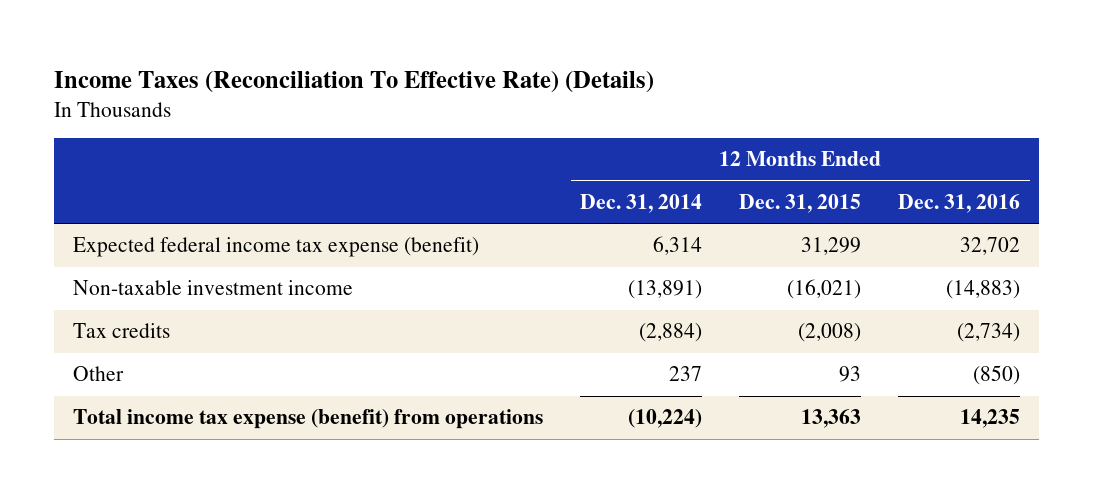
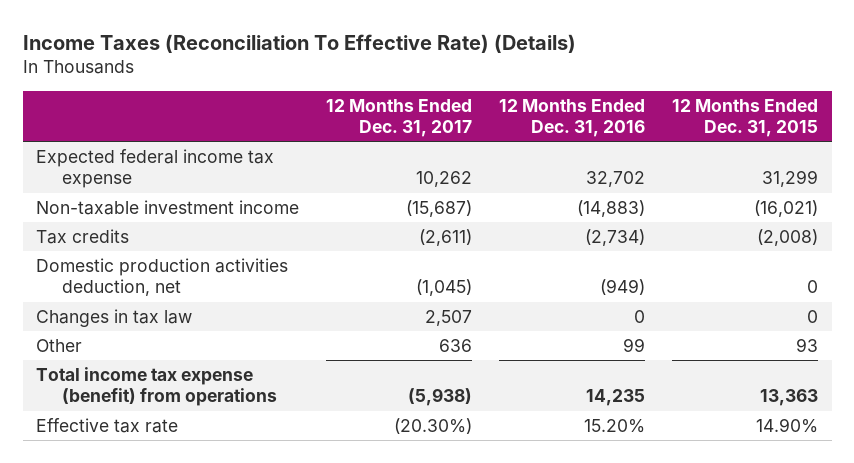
[580,194,703,214] Dec. 31, 2014 -> none
none -> [326,98,473,138] 12 Months Ended Dec. 31, 2017
[72,237,479,258] Expected federal income tax expense (benefit) -> [36,149,275,189] Expected federal income tax expense
none -> [36,258,289,297] Domestic production activities deduction, net
none -> [36,309,193,328] Changes in tax law
[973,365,1021,386] (850) -> [623,338,646,353] 99
none -> [36,418,179,434] Effective tax rate

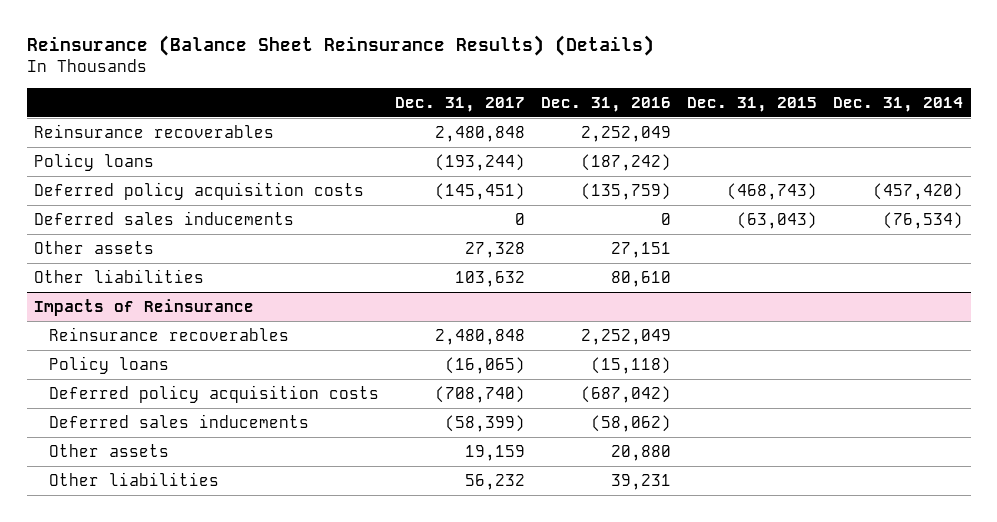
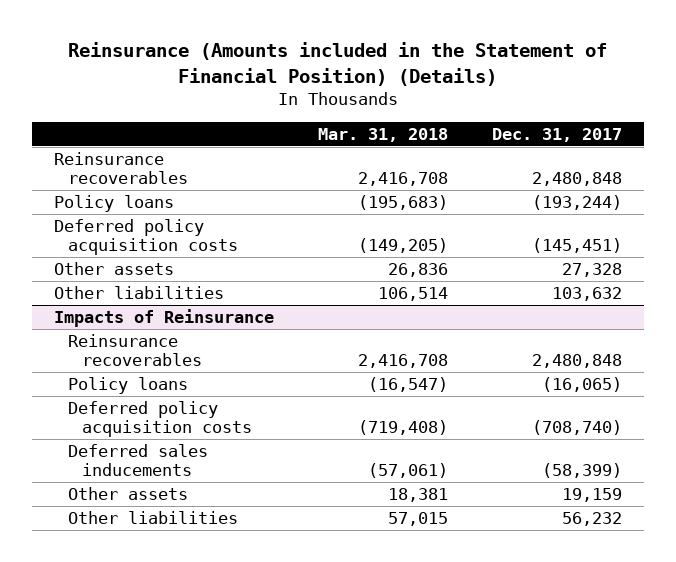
[26,34,654,56] Reinsurance (Balance Sheet Reinsurance Results) (Details) -> [68,42,608,86] Reinsurance (Amounts included in the Statement of Financial Position) (Details)
[540,96,671,112] Dec. 31, 2016 -> none
[686,96,817,112] Dec. 31, 2015 -> none
[832,96,963,112] Dec. 31, 2014 -> none
none -> [318,127,449,142] Mar. 31, 2018
[34,211,295,226] Deferred sales inducements -> none

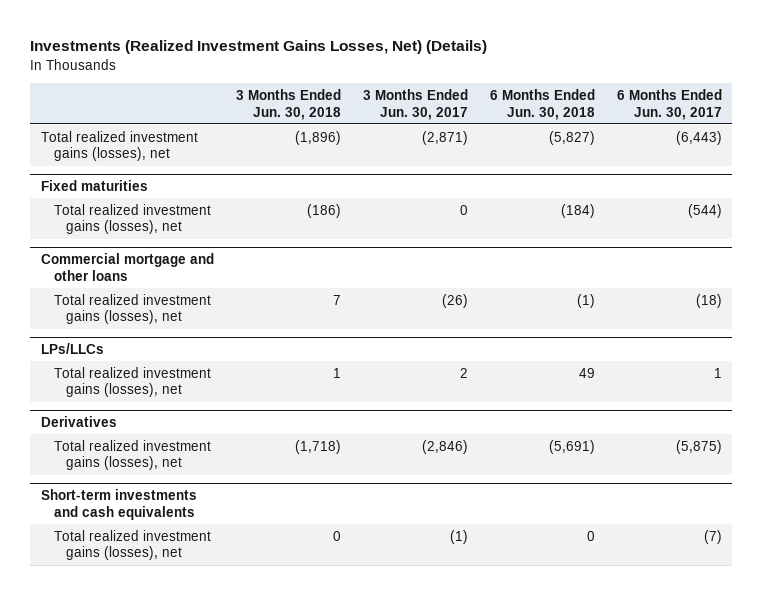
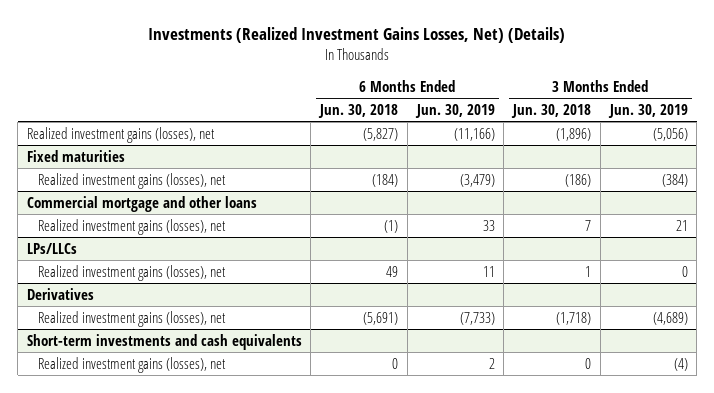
[362,88,468,120] 3 Months Ended Jun. 30, 2017 -> none
[616,88,722,120] 6 Months Ended Jun. 30, 2017 -> none
none -> [414,104,495,119] Jun. 30, 2019
none -> [607,104,688,119] Jun. 30, 2019
[41,130,199,162] Total realized investment gains (losses), net -> [26,126,215,143] Realized investment gains (losses), net
[53,203,211,235] Total realized investment gains (losses), net -> [37,172,226,189] Realized investment gains (losses), net
[53,293,211,325] Total realized investment gains (losses), net -> [37,218,226,235] Realized investment gains (losses), net
[53,366,211,398] Total realized investment gains (losses), net -> [37,264,226,281] Realized investment gains (losses), net
[53,439,211,471] Total realized investment gains (losses), net -> [37,310,226,327] Realized investment gains (losses), net
[53,529,211,561] Total realized investment gains (losses), net -> [37,356,226,373] Realized investment gains (losses), net

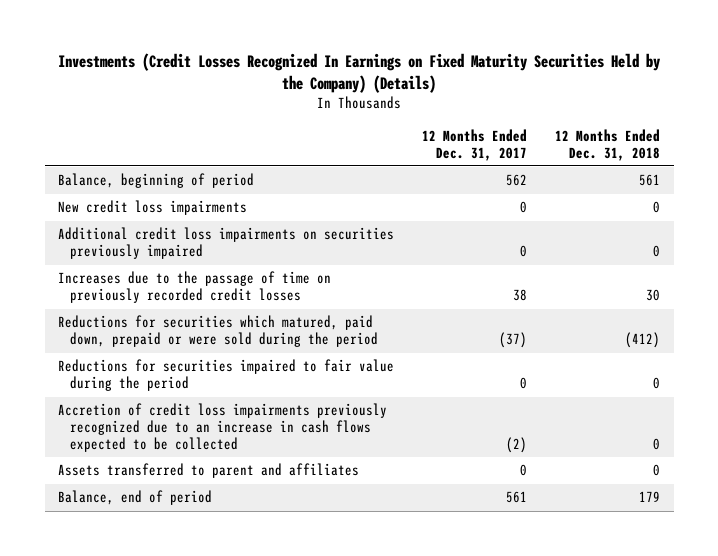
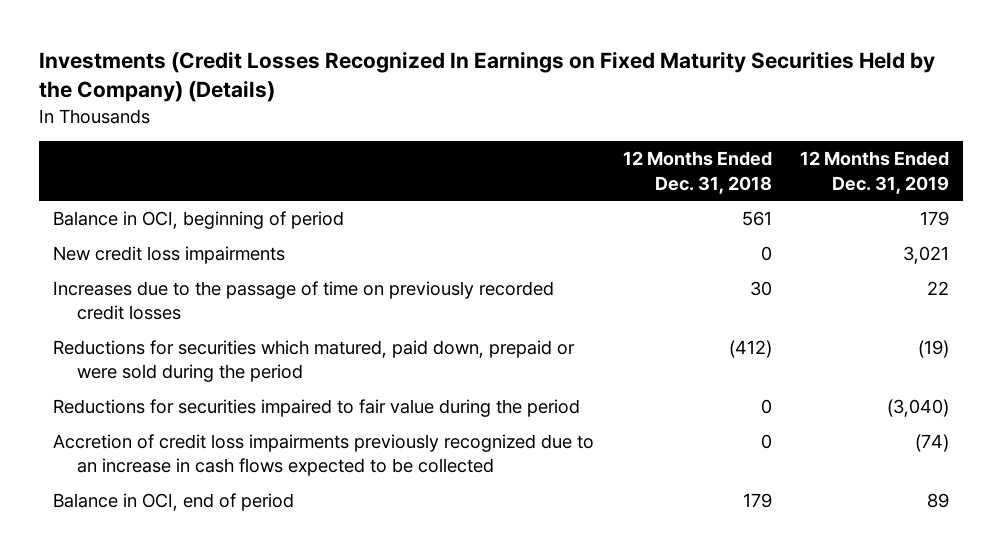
[422,128,528,161] 12 Months Ended Dec. 31, 2017 -> none
none -> [799,151,949,194] 12 Months Ended Dec. 31, 2019
[58,173,255,189] Balance, beginning of period -> [53,211,345,230] Balance in OCI, beginning of period
[58,227,395,260] Additional credit loss impairments on securities previously impaired -> none
[58,463,360,479] Assets transferred to parent and affiliates -> none
[58,490,213,506] Balance, end of period -> [53,493,295,512] Balance in OCI, end of period

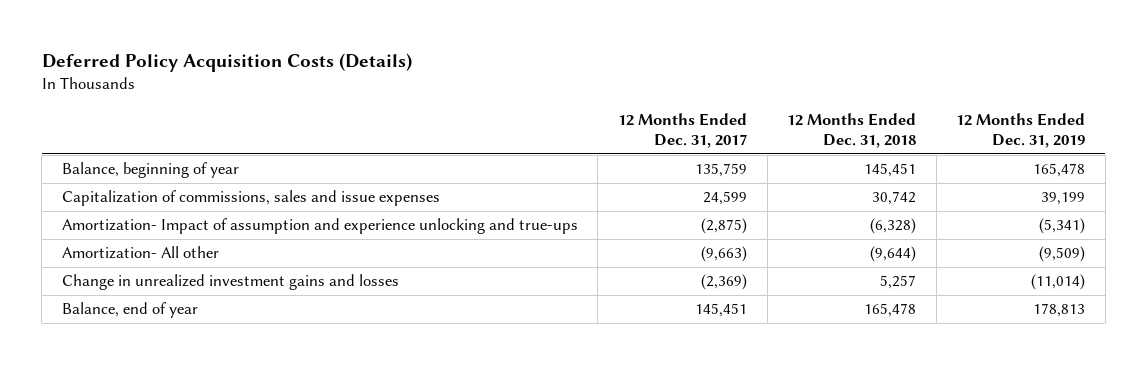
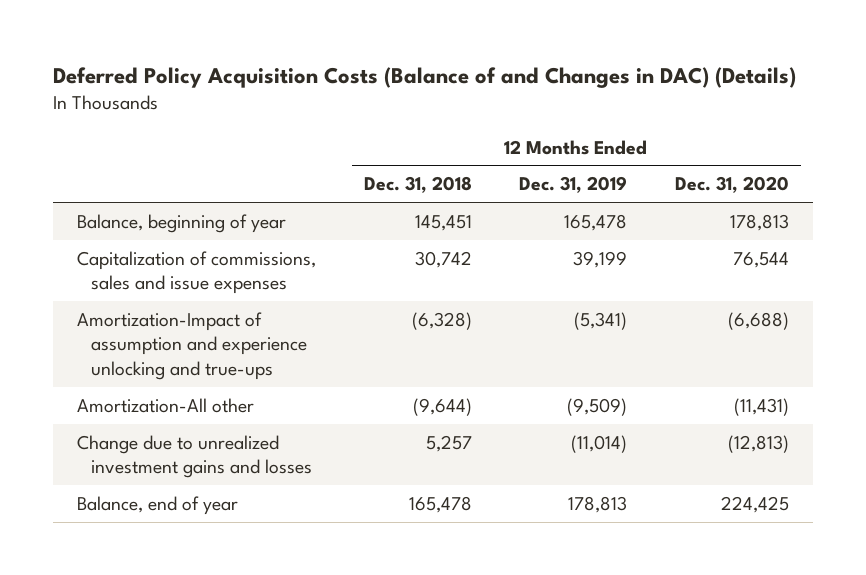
[41,53,412,73] Deferred Policy Acquisition Costs (Details) -> [53,67,797,89] Deferred Policy Acquisition Costs (Balance of and Changes in DAC) (Details)
[617,113,747,149] 12 Months Ended Dec. 31, 2017 -> none
none -> [675,176,790,194] Dec. 31, 2020
[61,218,578,235] Amortization- Impact of assumption and experience unlocking and true-ups -> [76,311,308,380] Amortization-Impact of assumption and experience unlocking and true-ups
[61,246,219,260] Amortization- All other -> [76,397,254,413] Amortization-All other
[61,274,399,291] Change in unrealized investment gains and losses -> [76,434,313,479] Change due to unrealized investment gains and losses

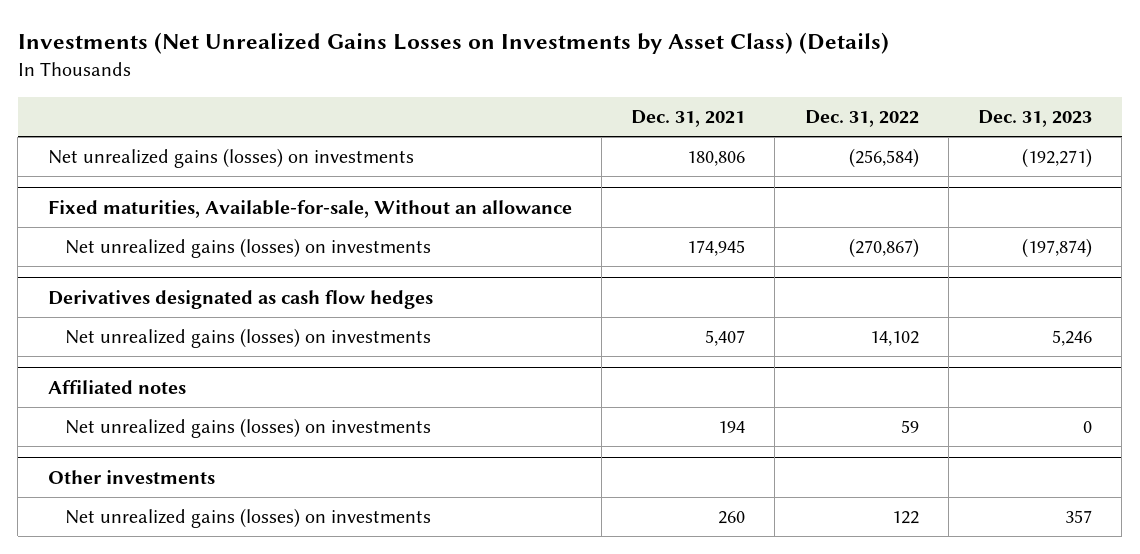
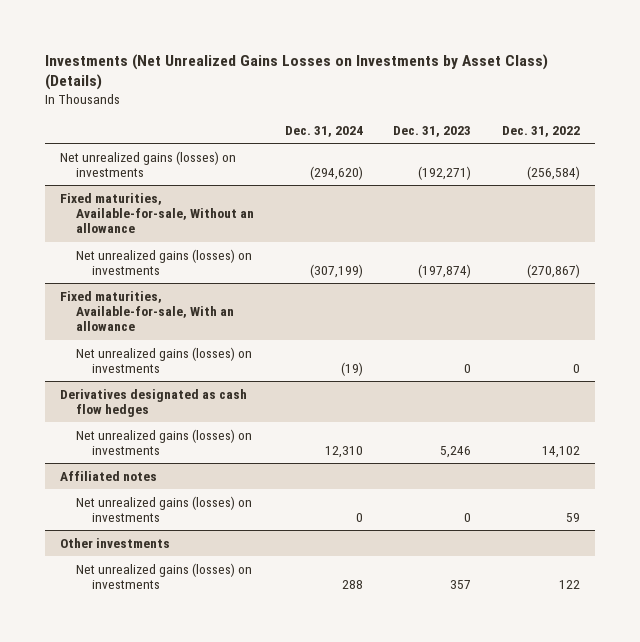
[631,109,746,127] Dec. 31, 2021 -> none
none -> [284,126,363,138] Dec. 31, 2024
none -> [60,290,234,332] Fixed maturities, Available-for-sale, With an allowance
none -> [75,346,252,374] Net unrealized gains (losses) on investments

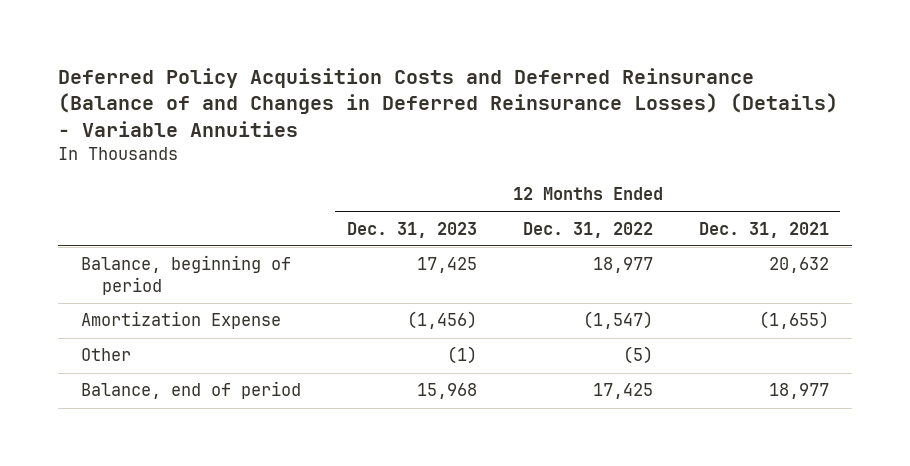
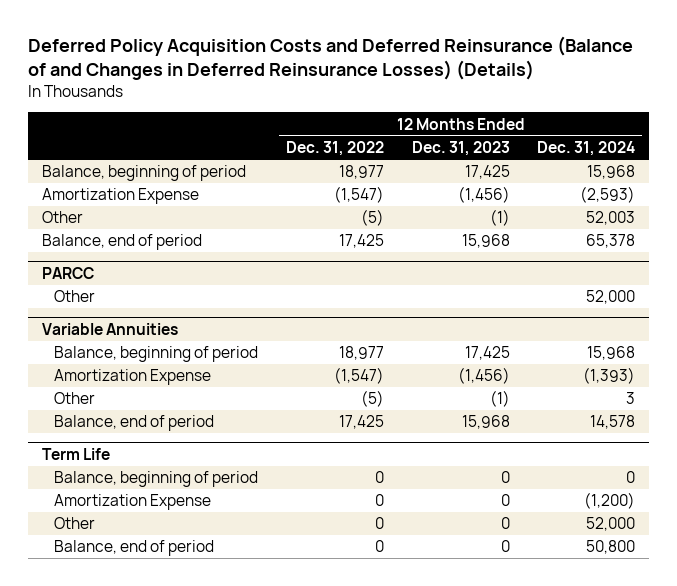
[57,68,838,137] Deferred Policy Acquisition Costs and Deferred Reinsurance (Balance of and Changes in Deferred Reinsurance Losses) (Details) - Variable Annuities -> [27,36,633,81] Deferred Policy Acquisition Costs and Deferred Reinsurance (Balance of and Changes in Deferred Reinsurance Losses) (Details)
[698,221,829,238] Dec. 31, 2021 -> none
none -> [537,141,636,157] Dec. 31, 2024
none -> [41,266,94,279] PARCC
none -> [53,290,95,303] Other
none -> [41,322,178,335] Variable Annuities
none -> [53,346,258,363] Balance, beginning of period
none -> [53,369,211,386] Amortization Expense
none -> [53,392,95,405] Other
none -> [53,415,214,432] Balance, end of period
none -> [41,447,110,460] Term Life
none -> [53,471,258,488] Balance, beginning of period
none -> [53,494,211,511] Amortization Expense
none -> [53,517,95,530] Other
none -> [53,540,214,557] Balance, end of period

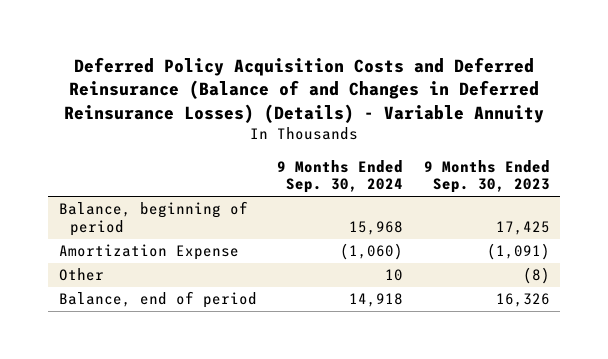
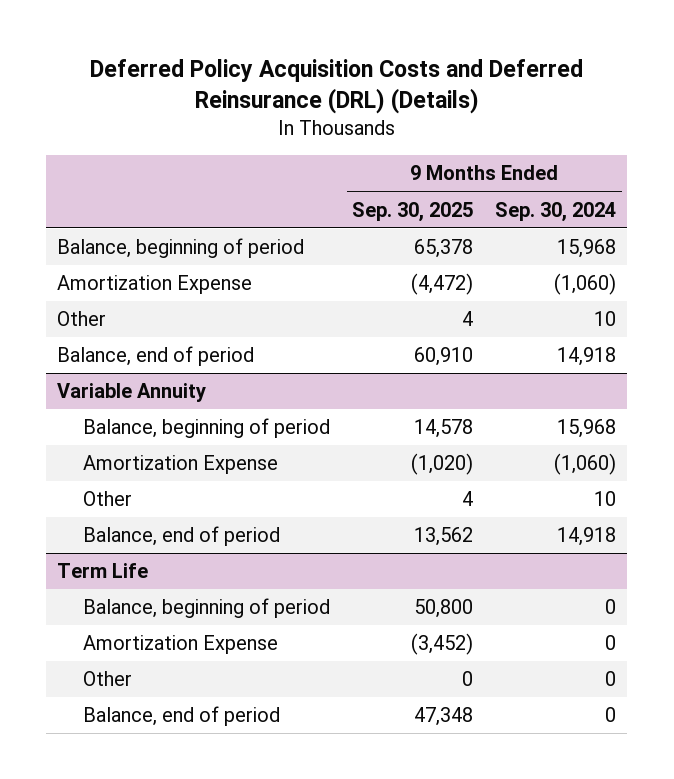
[64,56,545,123] Deferred Policy Acquisition Costs and Deferred Reinsurance (Balance of and Changes in Deferred Reinsurance Losses) (Details) - Variable Annuity -> [89,59,583,115] Deferred Policy Acquisition Costs and Deferred Reinsurance (DRL) (Details)
[423,159,550,194] 9 Months Ended Sep. 30, 2023 -> none
none -> [352,201,474,222] Sep. 30, 2025
none -> [57,383,207,403] Variable Annuity
none -> [82,418,330,439] Balance, beginning of period
none -> [82,455,278,475] Amortization Expense
none -> [82,491,132,507] Other
none -> [82,526,280,547] Balance, end of period
none -> [57,563,149,579] Term Life
none -> [82,598,330,619] Balance, beginning of period
none -> [82,635,278,655] Amortization Expense
none -> [82,671,132,687] Other
none -> [82,706,280,727] Balance, end of period

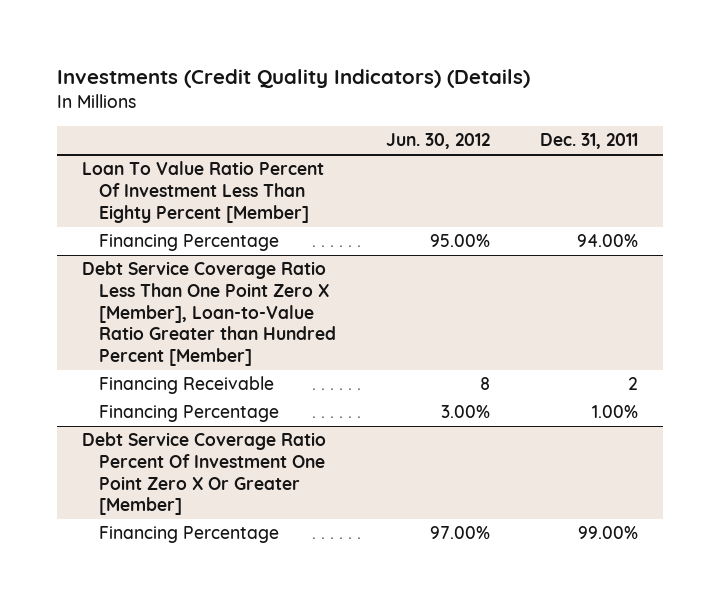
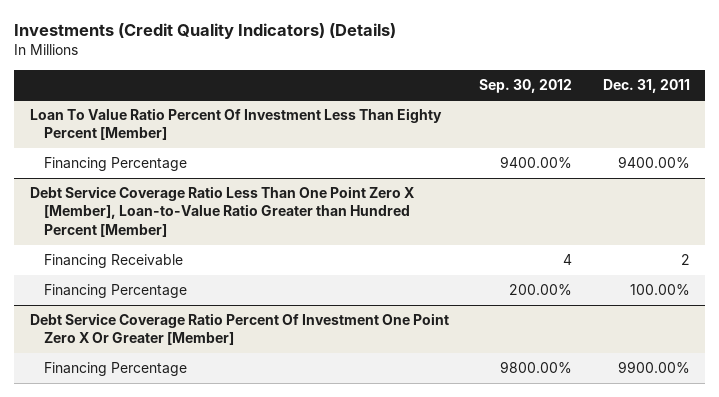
[386,133,491,150] Jun. 30, 2012 -> none
none -> [479,78,573,93] Sep. 30, 2012
[577,234,639,248] 94.00% -> [617,156,690,169] 9400.00%
[592,405,639,419] 1.00% -> [629,284,690,296] 100.00%
[578,526,639,540] 99.00% -> [617,361,690,374] 9900.00%

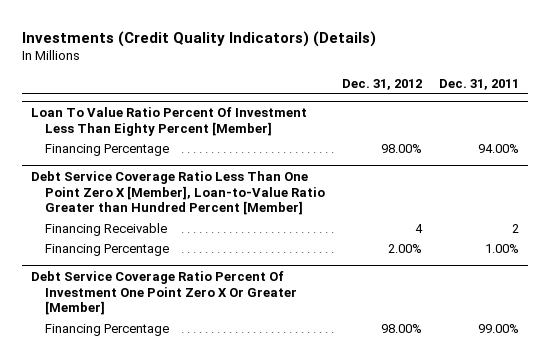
[479,78,573,93] Sep. 30, 2012 -> none
none -> [342,79,423,91] Dec. 31, 2012
[617,156,690,169] 9400.00% -> [478,143,520,153] 94.00%
[629,284,690,296] 100.00% -> [485,243,520,253] 1.00%
[617,361,690,374] 9900.00% -> [478,323,520,333] 99.00%

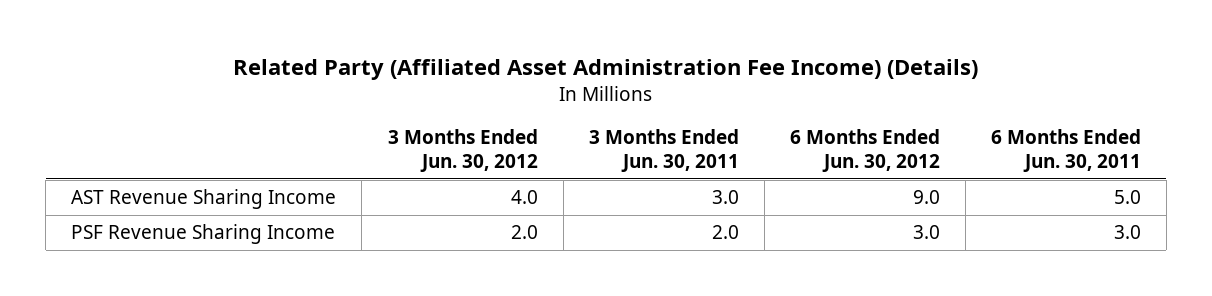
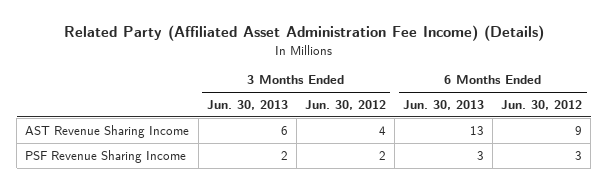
[588,129,739,172] 3 Months Ended Jun. 30, 2011 -> none
[990,129,1141,172] 6 Months Ended Jun. 30, 2011 -> none
none -> [206,100,288,111] Jun. 30, 2013
none -> [403,100,485,111] Jun. 30, 2013
[510,190,538,205] 4.0 -> [378,125,386,135] 4
[912,190,940,205] 9.0 -> [575,125,583,135] 9
[510,225,538,240] 2.0 -> [378,150,386,160] 2
[912,225,940,240] 3.0 -> [575,150,583,160] 3

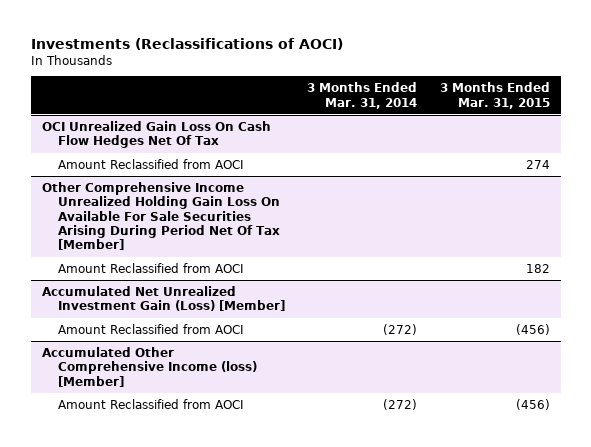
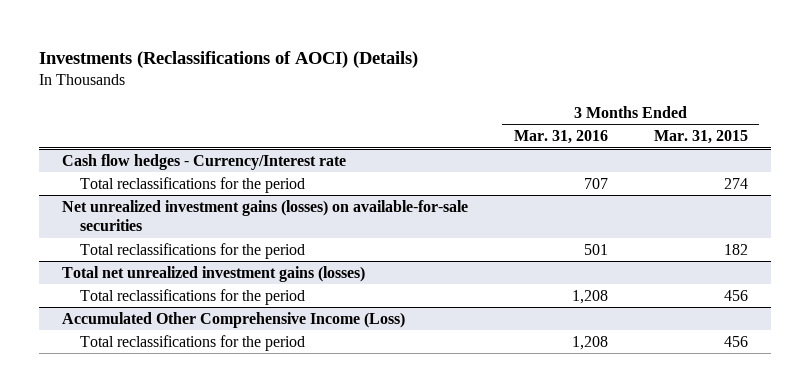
[30,37,343,50] Investments (Reclassifications of AOCI) -> [38,50,418,68] Investments (Reclassifications of AOCI) (Details)
[307,82,418,109] 3 Months Ended Mar. 31, 2014 -> none
none -> [513,130,608,145] Mar. 31, 2016
[58,323,245,334] Amount Reclassified from AOCI -> none
[58,398,245,409] Amount Reclassified from AOCI -> none
[41,120,271,149] OCI Unrealized Gain Loss On Cash Flow Hedges Net Of Tax -> [61,153,346,170] Cash flow hedges - Currency/Interest rate
[58,158,245,169] Amount Reclassified from AOCI -> [80,176,306,193] Total reclassifications for the period
[41,181,281,251] Other Comprehensive Income Unrealized Holding Gain Loss On Available For Sale Securities Arising During Period Net Of Tax [Member] -> [61,199,468,232] Net unrealized investment gains (losses) on available-for-sale securities
[58,262,245,273] Amount Reclassified from AOCI -> [80,242,306,259] Total reclassifications for the period
[41,285,286,312] Accumulated Net Unrealized Investment Gain (Loss) [Member] -> [61,265,365,282] Total net unrealized investment gains (losses)
none -> [80,288,306,305] Total reclassifications for the period
[41,346,258,387] Accumulated Other Comprehensive Income (loss) [Member] -> [61,311,405,328] Accumulated Other Comprehensive Income (Loss)
none -> [80,334,306,351] Total reclassifications for the period

